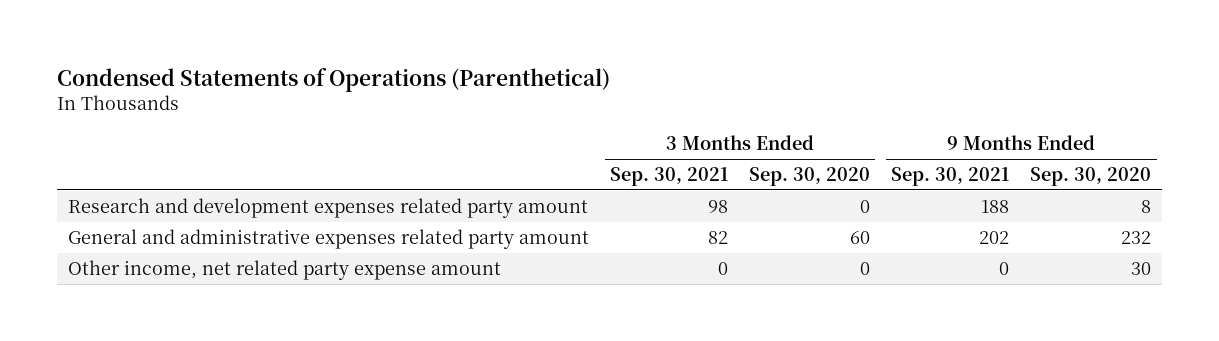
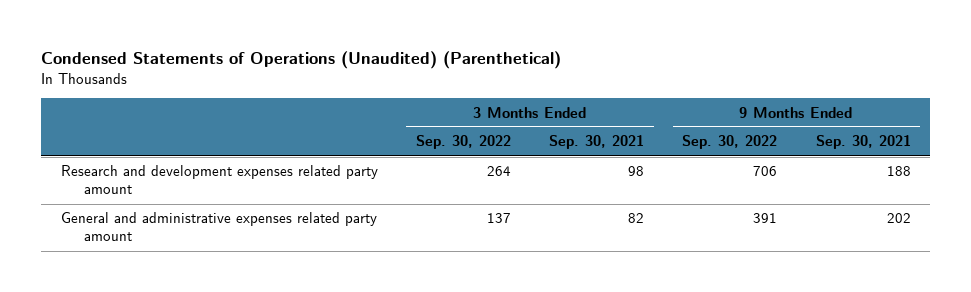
[57,67,611,92] Condensed Statements of Operations (Parenthetical) -> [41,51,562,70] Condensed Statements of Operations (Unaudited) (Parenthetical)
[749,166,871,186] Sep. 30, 2020 -> none
[1030,166,1152,186] Sep. 30, 2020 -> none
none -> [415,135,511,150] Sep. 30, 2022
none -> [682,135,778,150] Sep. 30, 2022
[67,259,501,280] Other income, net related party expense amount -> none

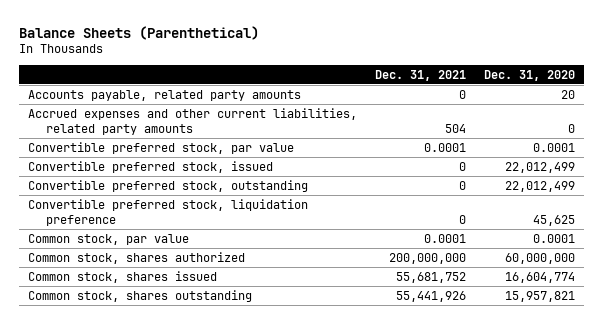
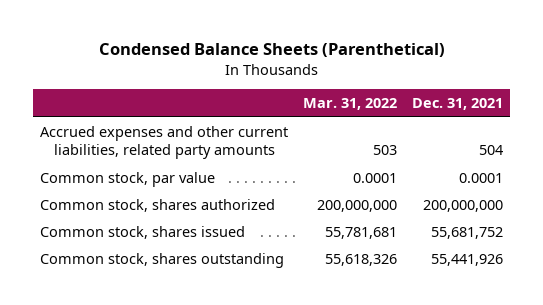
[19,25,260,40] Balance Sheets (Parenthetical) -> [98,43,445,58] Condensed Balance Sheets (Parenthetical)
[484,69,576,81] Dec. 31, 2020 -> none
none -> [303,98,398,111] Mar. 31, 2022
[28,89,302,101] Accounts payable, related party amounts -> none
[28,141,295,154] Convertible preferred stock, par value -> none
[28,160,274,173] Convertible preferred stock, issued -> none
[28,179,309,192] Convertible preferred stock, outstanding -> none
[28,198,309,226] Convertible preferred stock, liquidation preference -> none

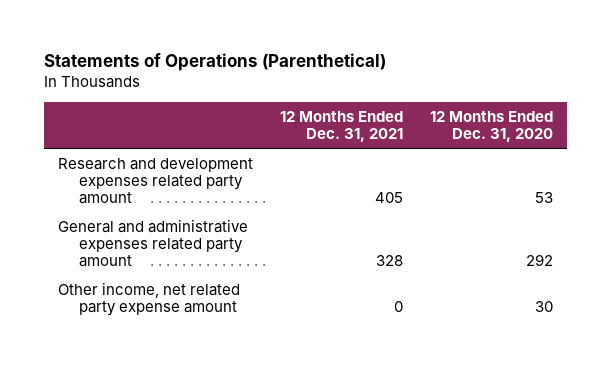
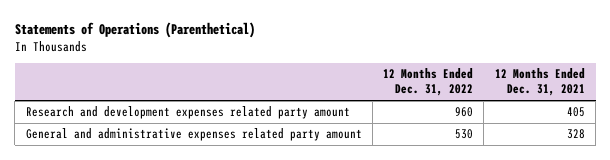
[430,110,554,143] 12 Months Ended Dec. 31, 2020 -> none
none -> [383,68,474,97] 12 Months Ended Dec. 31, 2022
[57,281,240,317] Other income, net related party expense amount -> none

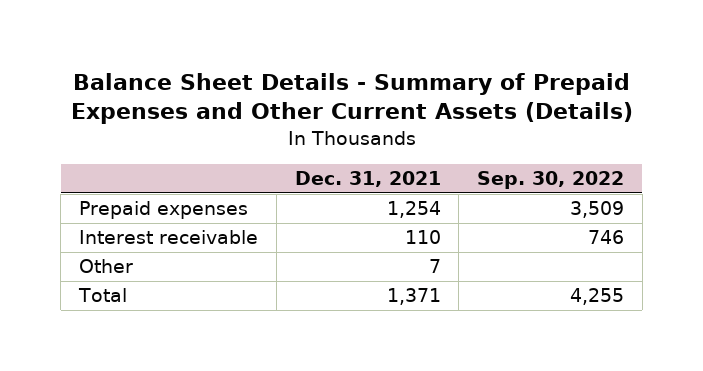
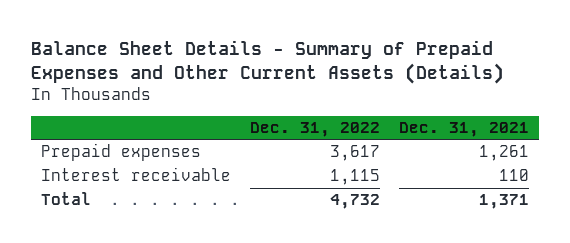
[477,171,625,190] Sep. 30, 2022 -> none
none -> [249,121,380,137] Dec. 31, 2022
[386,201,441,219] 1,254 -> [479,145,530,162] 1,261
[79,259,134,274] Other -> none

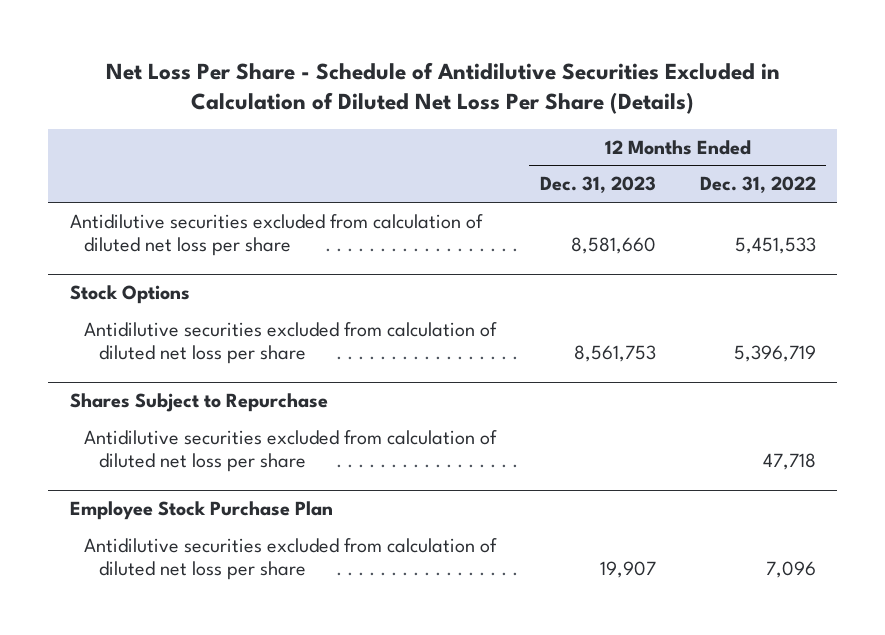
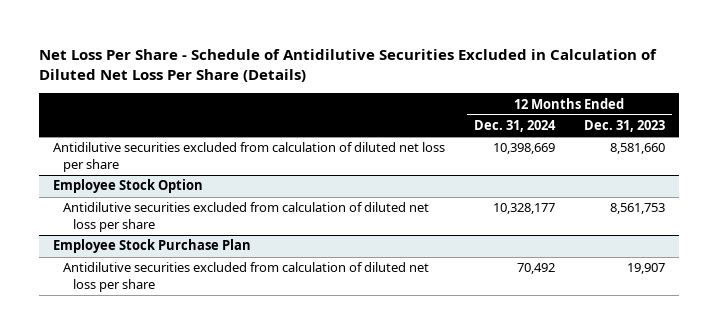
[699,176,816,194] Dec. 31, 2022 -> none
none -> [473,120,556,133] Dec. 31, 2024
[69,285,190,305] Stock Options -> [53,179,204,194] Employee Stock Option
[69,393,328,413] Shares Subject to Repurchase -> none
[84,429,498,473] Antidilutive securities excluded from calculation of diluted net loss per share -> none

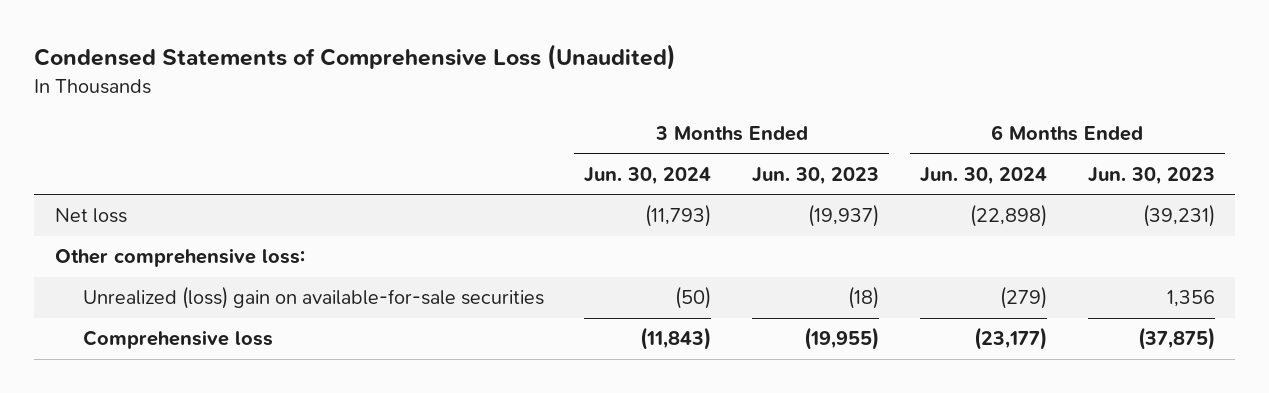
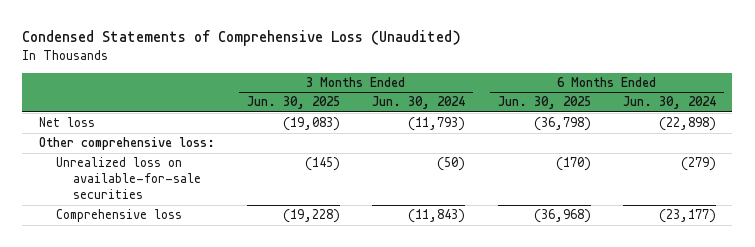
[752,166,880,185] Jun. 30, 2023 -> none
[1087,166,1215,185] Jun. 30, 2023 -> none
none -> [246,96,340,110] Jun. 30, 2025
none -> [497,96,591,110] Jun. 30, 2025
[82,286,544,310] Unrealized (loss) gain on available-for-sale securities -> [55,157,201,200] Unrealized loss on available-for-sale securities

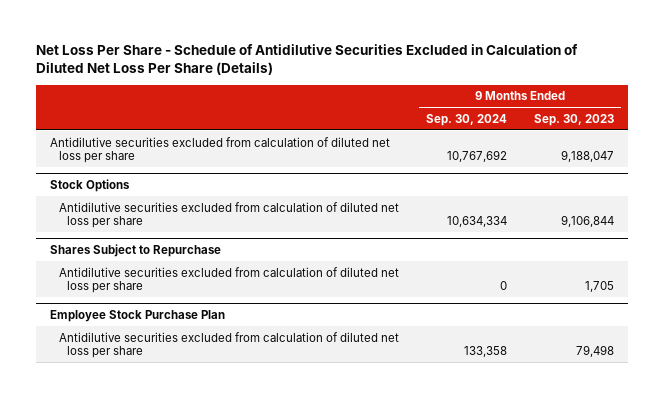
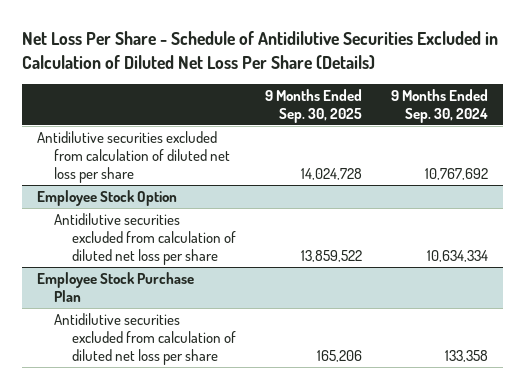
[534,113,615,126] Sep. 30, 2023 -> none
none -> [264,88,362,123] 9 Months Ended Sep. 30, 2025
[49,179,130,193] Stock Options -> [36,190,177,207] Employee Stock Option
[49,244,221,258] Shares Subject to Repurchase -> none
[58,266,399,294] Antidilutive securities excluded from calculation of diluted net loss per share -> none

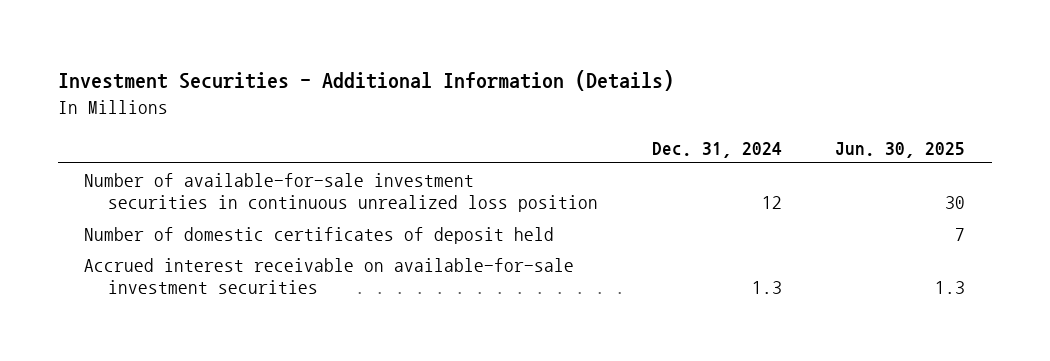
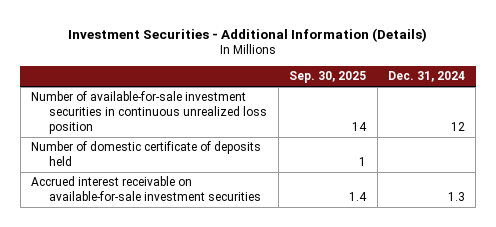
[835,141,966,158] Jun. 30, 2025 -> none
none -> [289,71,367,84] Sep. 30, 2025
[84,226,555,244] Number of domestic certificates of deposit held -> [31,141,262,166] Number of domestic certificate of deposits held

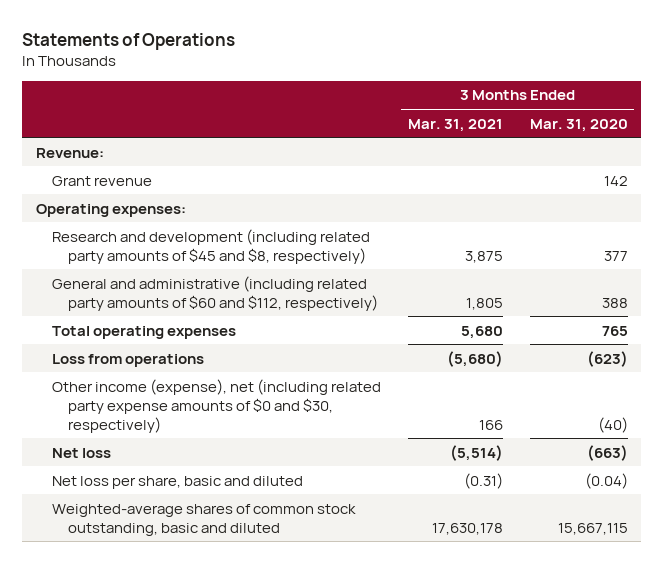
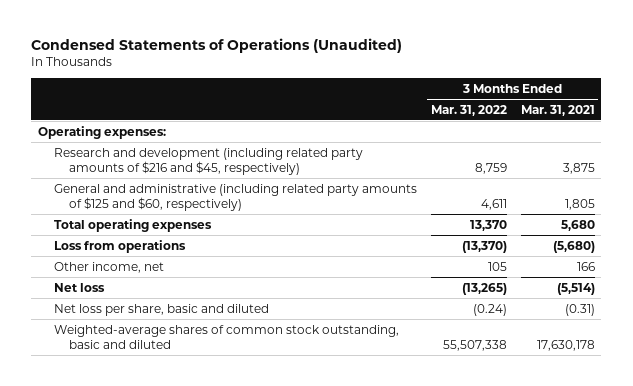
[22,32,236,50] Statements of Operations -> [31,38,403,54] Condensed Statements of Operations (Unaudited)
[529,118,628,132] Mar. 31, 2020 -> none
none -> [430,104,507,116] Mar. 31, 2022
[35,147,104,158] Revenue: -> none
[51,175,152,186] Grant revenue -> none
[51,228,370,264] Research and development (including related party amounts of $45 and $8, respectively) -> [53,147,363,175] Research and development (including related party amounts of $216 and $45, respectively)
[51,275,379,311] General and administrative (including related party amounts of $60 and $112, respectively) -> [53,183,417,211] General and administrative (including related party amounts of $125 and $60, respectively)
[51,378,381,433] Other income (expense), net (including related party expense amounts of $0 and $30, respectively) -> [53,261,164,273] Other income, net

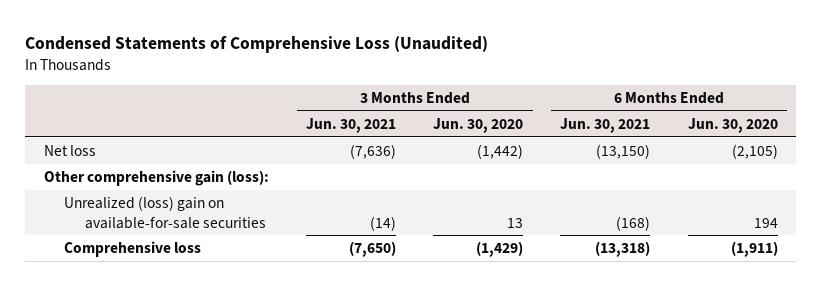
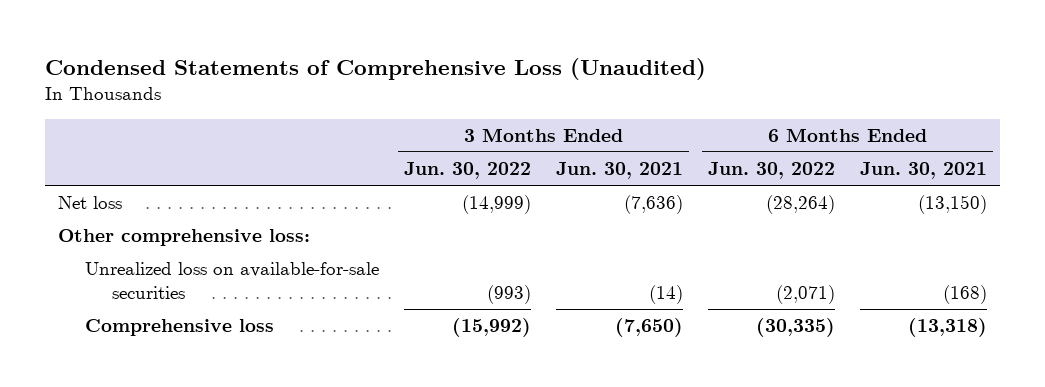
[433,117,524,133] Jun. 30, 2020 -> none
[687,117,778,133] Jun. 30, 2020 -> none
none -> [404,161,532,179] Jun. 30, 2022
none -> [708,161,836,179] Jun. 30, 2022
[43,169,269,186] Other comprehensive gain (loss): -> [57,229,310,247] Other comprehensive loss:
[64,195,266,229] Unrealized (loss) gain on available-for-sale securities -> [85,262,380,300] Unrealized loss on available-for-sale securities

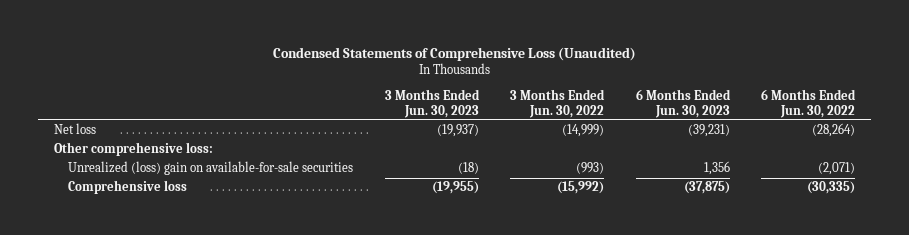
[556,161,684,179] Jun. 30, 2021 -> none
[860,161,988,179] Jun. 30, 2021 -> none
none -> [384,88,480,118] 3 Months Ended Jun. 30, 2023
none -> [635,88,731,118] 6 Months Ended Jun. 30, 2023
[85,262,380,300] Unrealized loss on available-for-sale securities -> [68,161,354,176] Unrealized (loss) gain on available-for-sale securities

